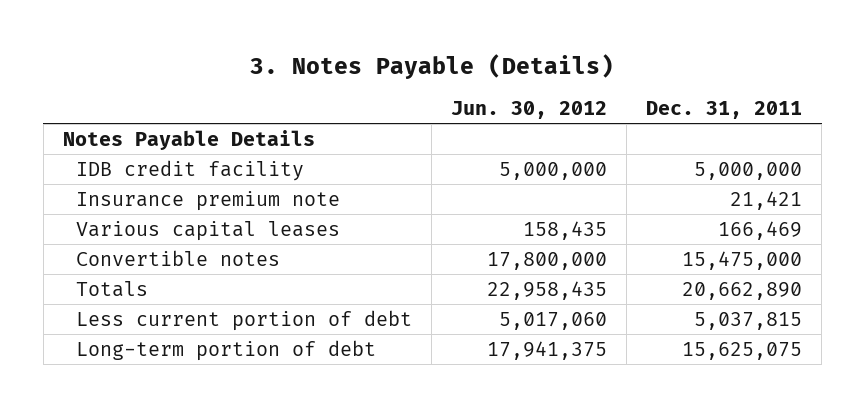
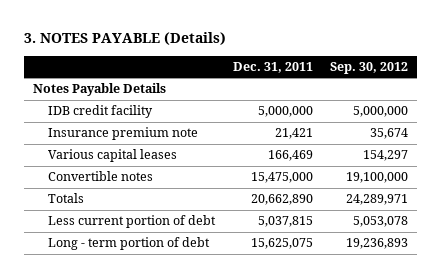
[250,53,615,79] 3. Notes Payable (Details) -> [23,32,226,46] 3. NOTES PAYABLE (Details)
[451,101,608,120] Jun. 30, 2012 -> none
none -> [330,61,409,74] Sep. 30, 2012
[76,339,377,361] Long-term portion of debt -> [48,237,211,251] Long - term portion of debt

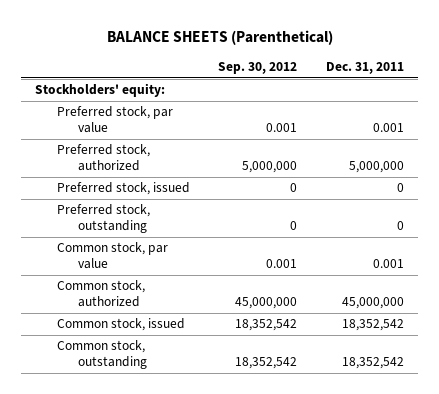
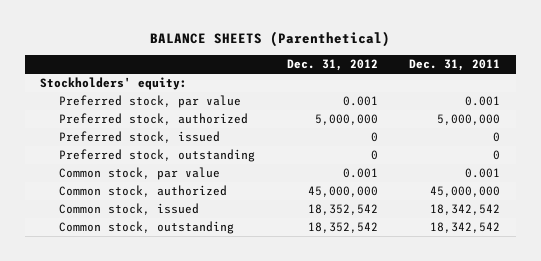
[218,62,298,75] Sep. 30, 2012 -> none
none -> [286,59,378,72] Dec. 31, 2012
[341,319,404,332] 18,352,542 -> [430,204,501,216] 18,342,542
[341,357,404,370] 18,352,542 -> [430,222,501,234] 18,342,542

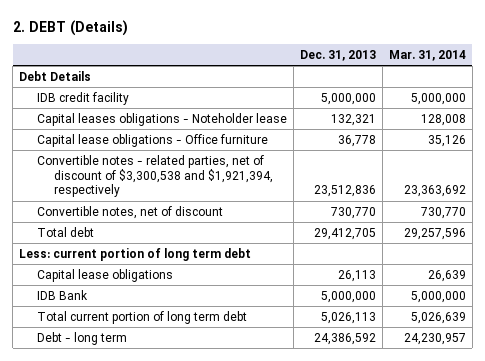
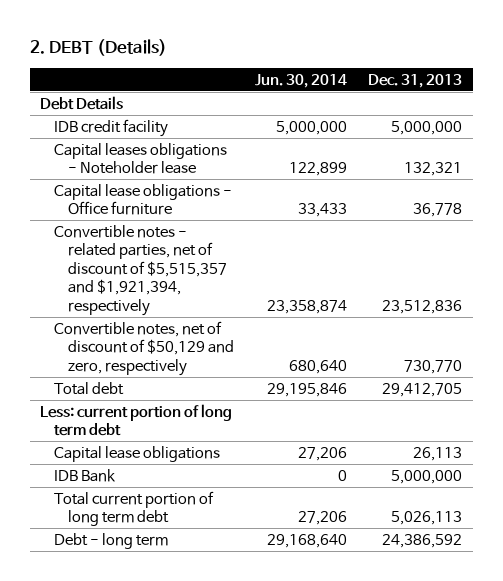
[388,50,466,62] Mar. 31, 2014 -> none
none -> [255,73,348,88] Jun. 30, 2014
[36,155,273,198] Convertible notes - related parties, net of discount of $3,300,538 and $1,921,394, respectively -> [54,224,227,316] Convertible notes - related parties, net of discount of $5,515,357 and $1,921,394, respectively
[36,206,223,220] Convertible notes, net of discount -> [54,320,234,376] Convertible notes, net of discount of $50,129 and zero, respectively

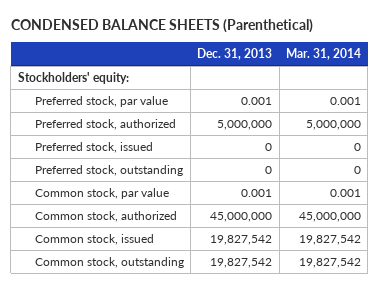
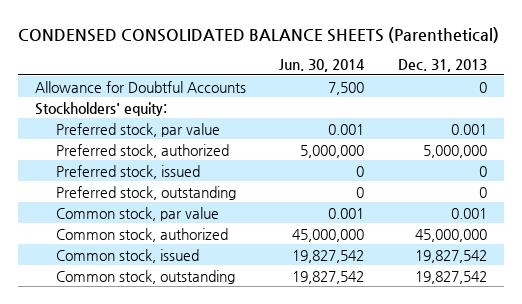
[10,18,313,33] CONDENSED BALANCE SHEETS (Parenthetical) -> [17,26,499,43] CONDENSED CONSOLIDATED BALANCE SHEETS (Parenthetical)
[285,47,361,60] Mar. 31, 2014 -> none
none -> [279,59,366,73] Jun. 30, 2014
none -> [34,80,246,93] Allowance for Doubtful Accounts

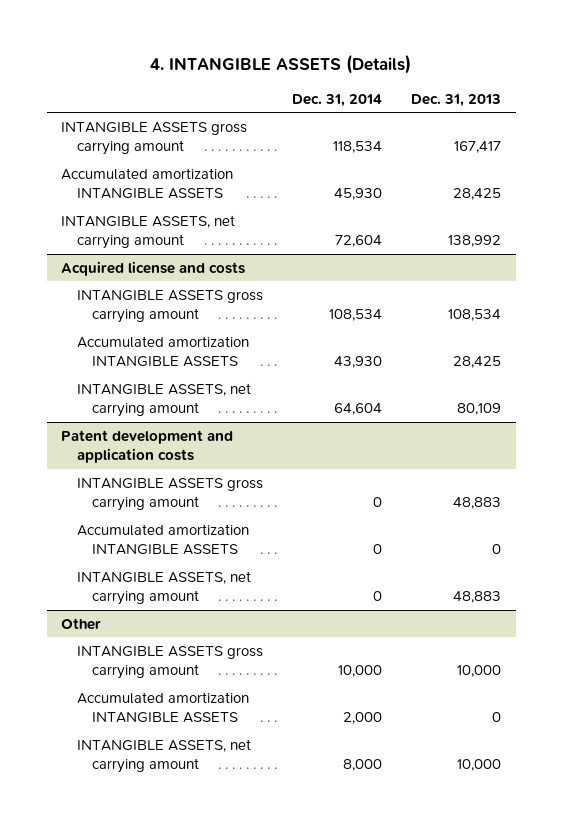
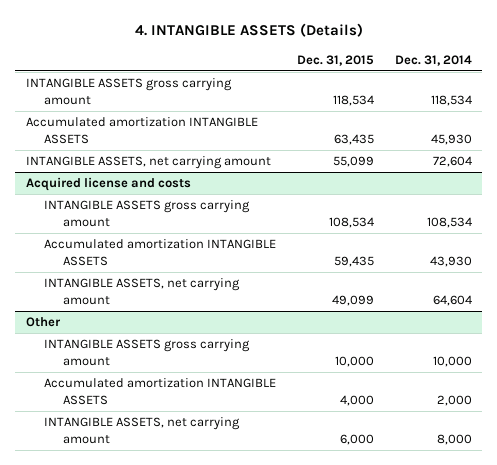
[410,93,501,107] Dec. 31, 2013 -> none
none -> [297,54,375,66] Dec. 31, 2015
[61,429,234,464] Patent development and application costs -> none
[76,477,263,512] INTANGIBLE ASSETS gross carrying amount -> none
[76,523,249,556] Accumulated amortization INTANGIBLE ASSETS -> none
[76,570,251,606] INTANGIBLE ASSETS, net carrying amount -> none

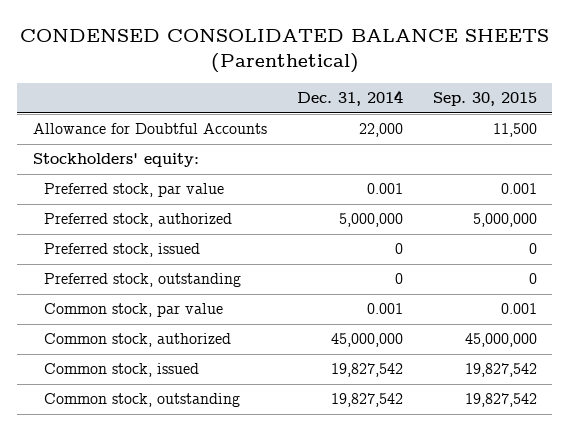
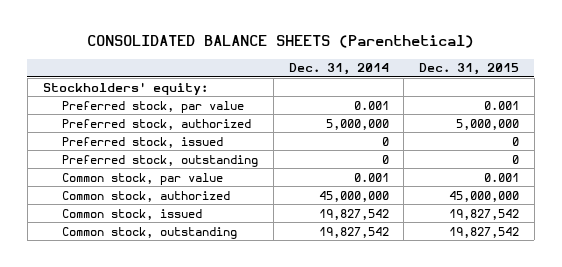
[19,29,549,73] CONDENSED CONSOLIDATED BALANCE SHEETS (Parenthetical) -> [86,35,474,49] CONSOLIDATED BALANCE SHEETS (Parenthetical)
[432,92,537,107] Sep. 30, 2015 -> none
none -> [418,63,519,76] Dec. 31, 2015
[32,123,267,135] Allowance for Doubtful Accounts -> none

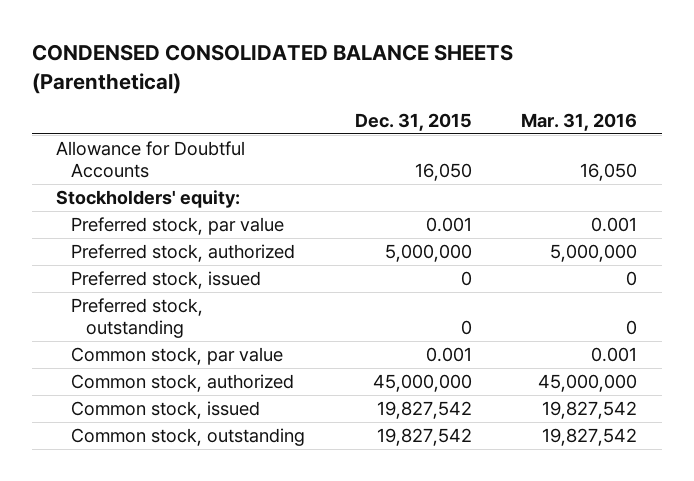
[86,35,474,49] CONSOLIDATED BALANCE SHEETS (Parenthetical) -> [31,44,513,94] CONDENSED CONSOLIDATED BALANCE SHEETS (Parenthetical)
[288,63,389,76] Dec. 31, 2014 -> none
none -> [521,113,638,132] Mar. 31, 2016
none -> [56,140,246,179] Allowance for Doubtful Accounts

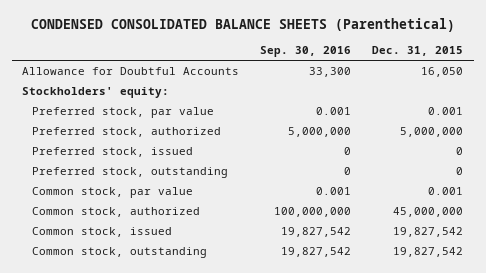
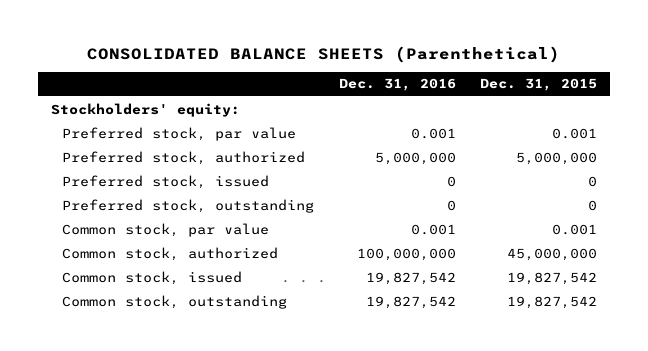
[30,18,455,33] CONDENSED CONSOLIDATED BALANCE SHEETS (Parenthetical) -> [87,45,561,63] CONSOLIDATED BALANCE SHEETS (Parenthetical)
[260,46,352,58] Sep. 30, 2016 -> none
none -> [338,78,456,92] Dec. 31, 2016
[22,66,240,75] Allowance for Doubtful Accounts -> none

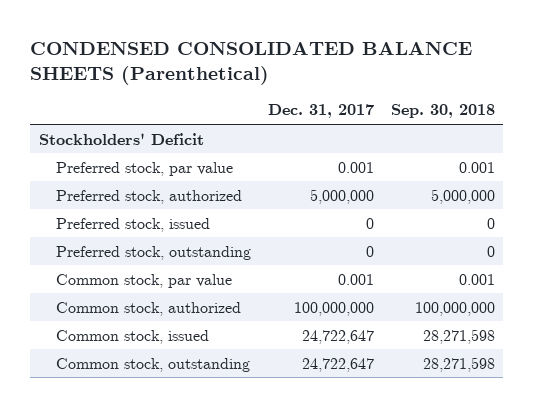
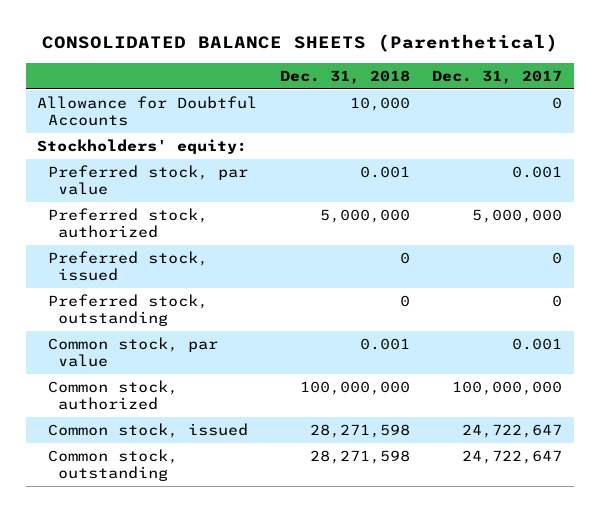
[30,42,473,85] CONDENSED CONSOLIDATED BALANCE SHEETS (Parenthetical) -> [41,34,558,53] CONSOLIDATED BALANCE SHEETS (Parenthetical)
[390,104,495,119] Sep. 30, 2018 -> none
none -> [279,69,410,84] Dec. 31, 2018
none -> [37,96,258,127] Allowance for Doubtful Accounts
[38,132,204,145] Stockholders' Deficit -> [37,139,248,155] Stockholders' equity:

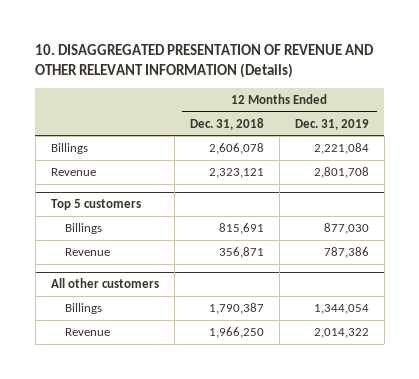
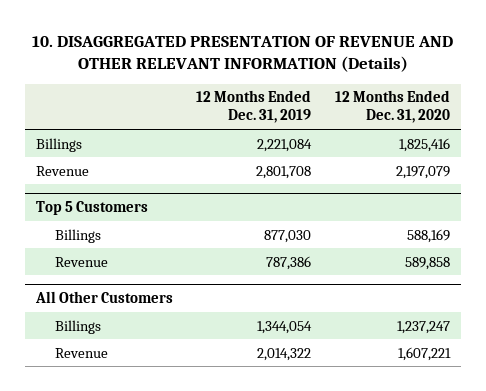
[189,117,264,130] Dec. 31, 2018 -> none
none -> [334,90,450,124] 12 Months Ended Dec. 31, 2020
[50,199,141,211] Top 5 customers -> [36,200,149,215] Top 5 Customers
[50,278,159,289] All other customers -> [35,290,174,303] All Other Customers

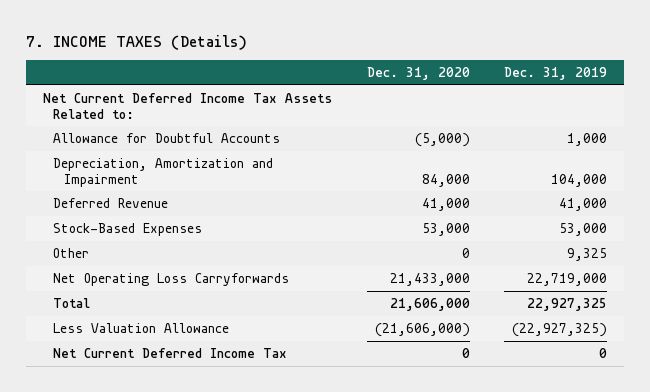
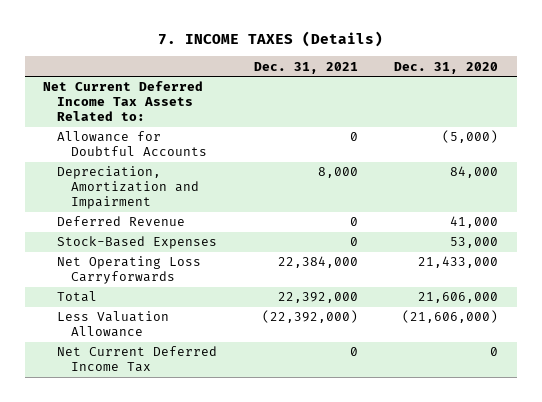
[504,67,608,81] Dec. 31, 2019 -> none
none -> [253,61,358,74] Dec. 31, 2021
[53,248,90,259] Other -> none

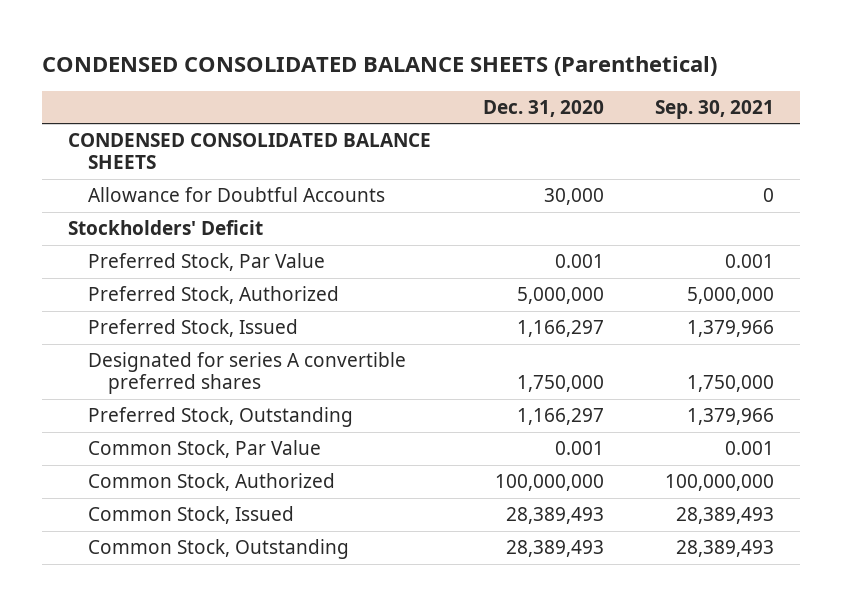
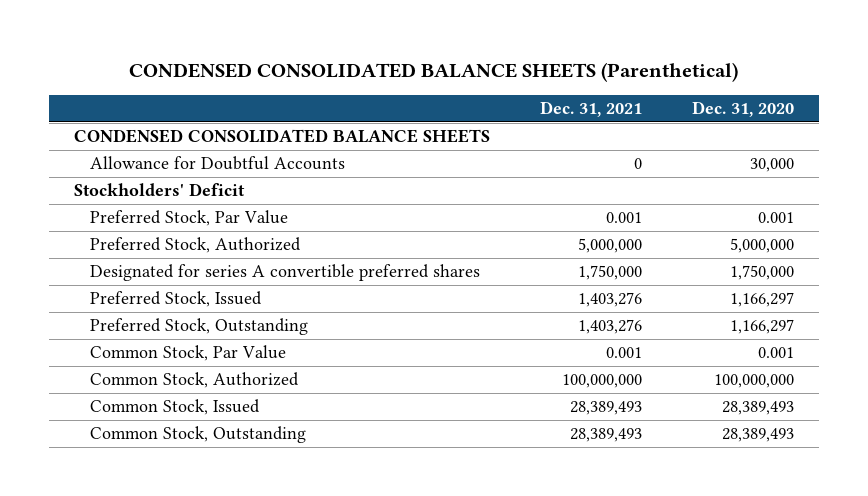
[655,99,775,119] Sep. 30, 2021 -> none
none -> [540,101,643,118] Dec. 31, 2021
[88,319,299,338] Preferred Stock, Issued -> [89,291,262,308] Preferred Stock, Issued

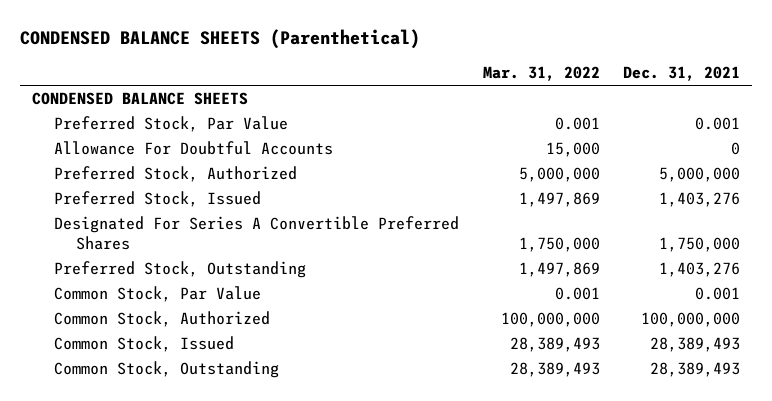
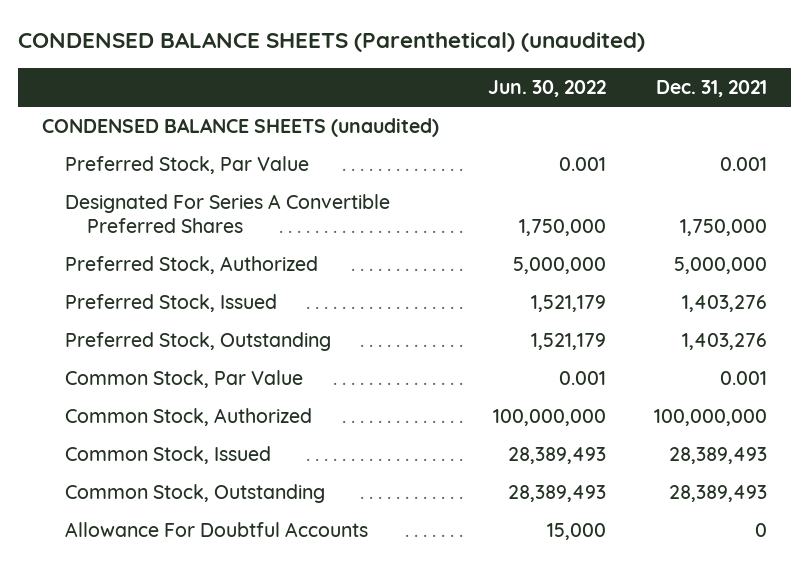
[19,29,420,50] CONDENSED BALANCE SHEETS (Parenthetical) -> [18,32,646,53] CONDENSED BALANCE SHEETS (Parenthetical) (unaudited)
[482,66,600,82] Mar. 31, 2022 -> none
none -> [487,79,606,97] Jun. 30, 2022
[31,92,248,106] CONDENSED BALANCE SHEETS -> [42,118,440,138] CONDENSED BALANCE SHEETS (unaudited)
[53,216,459,251] Designated For Series A Convertible Preferred Shares -> [64,194,390,234] Designated For Series A Convertible Preferred Shares
[53,141,333,156] Allowance For Doubtful Accounts -> [64,522,368,538] Allowance For Doubtful Accounts

